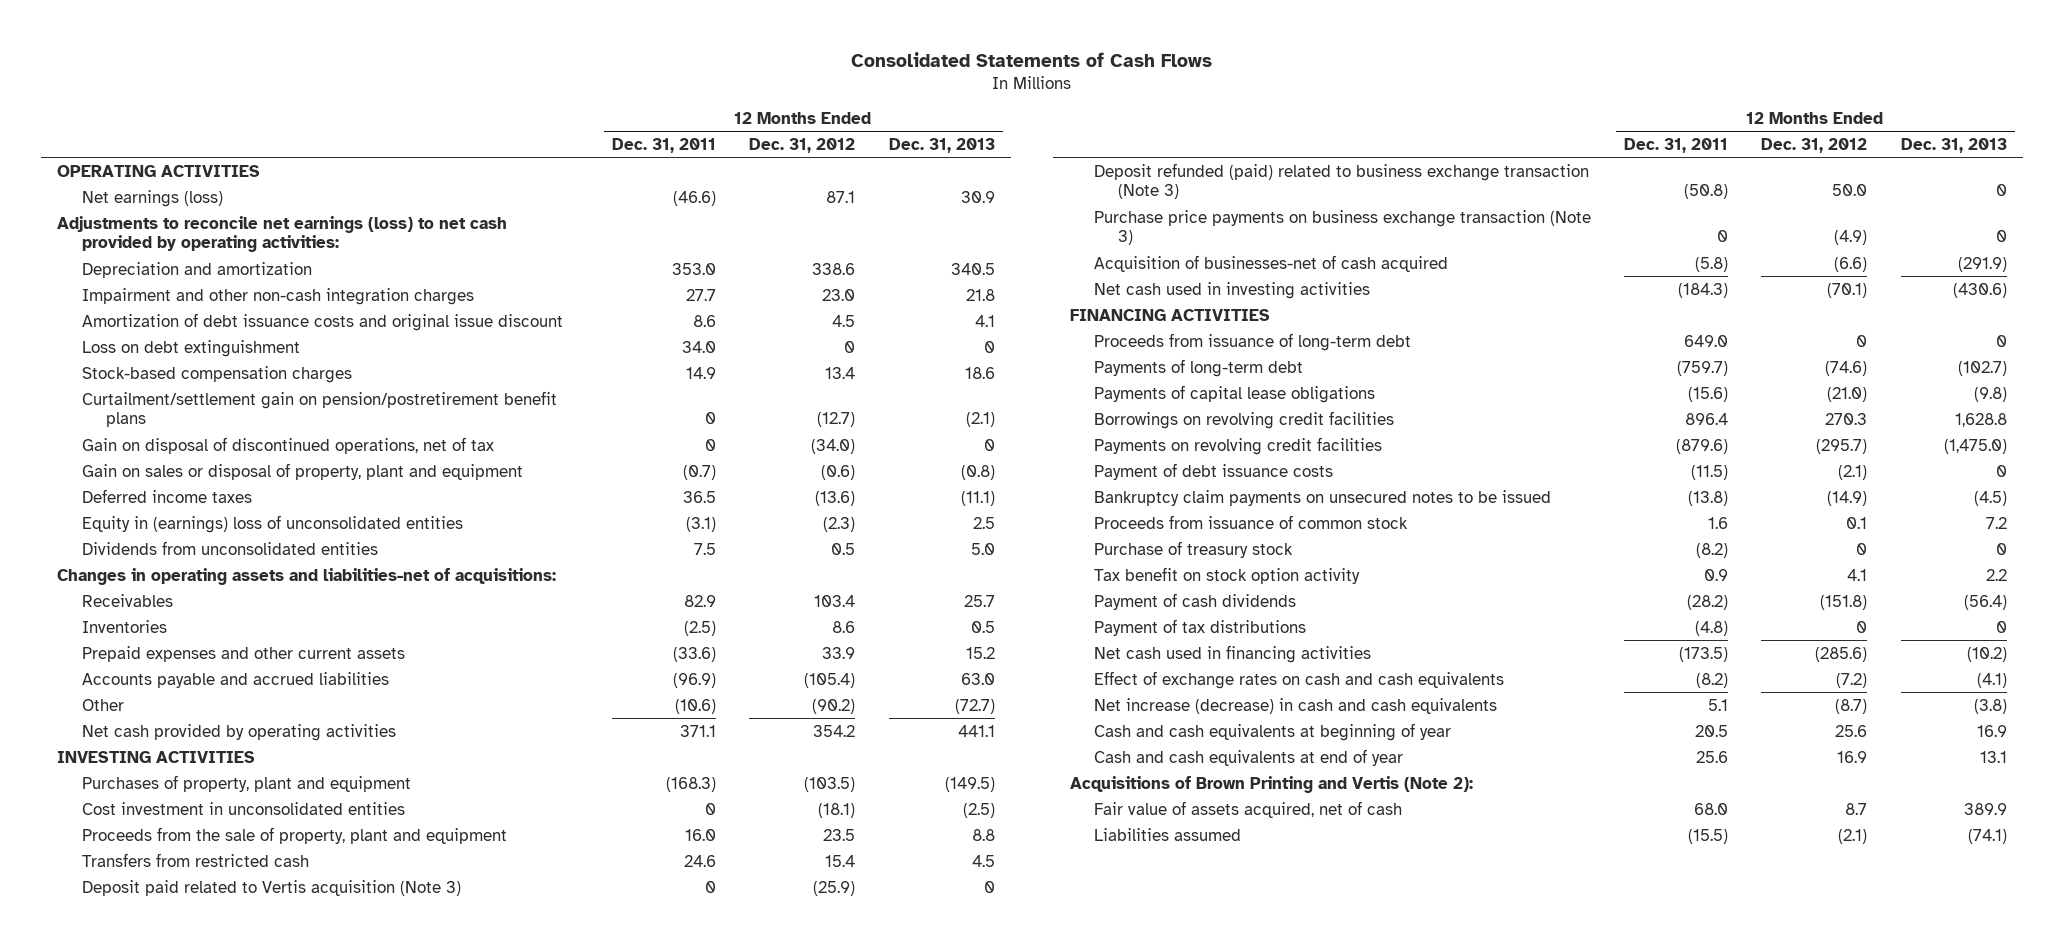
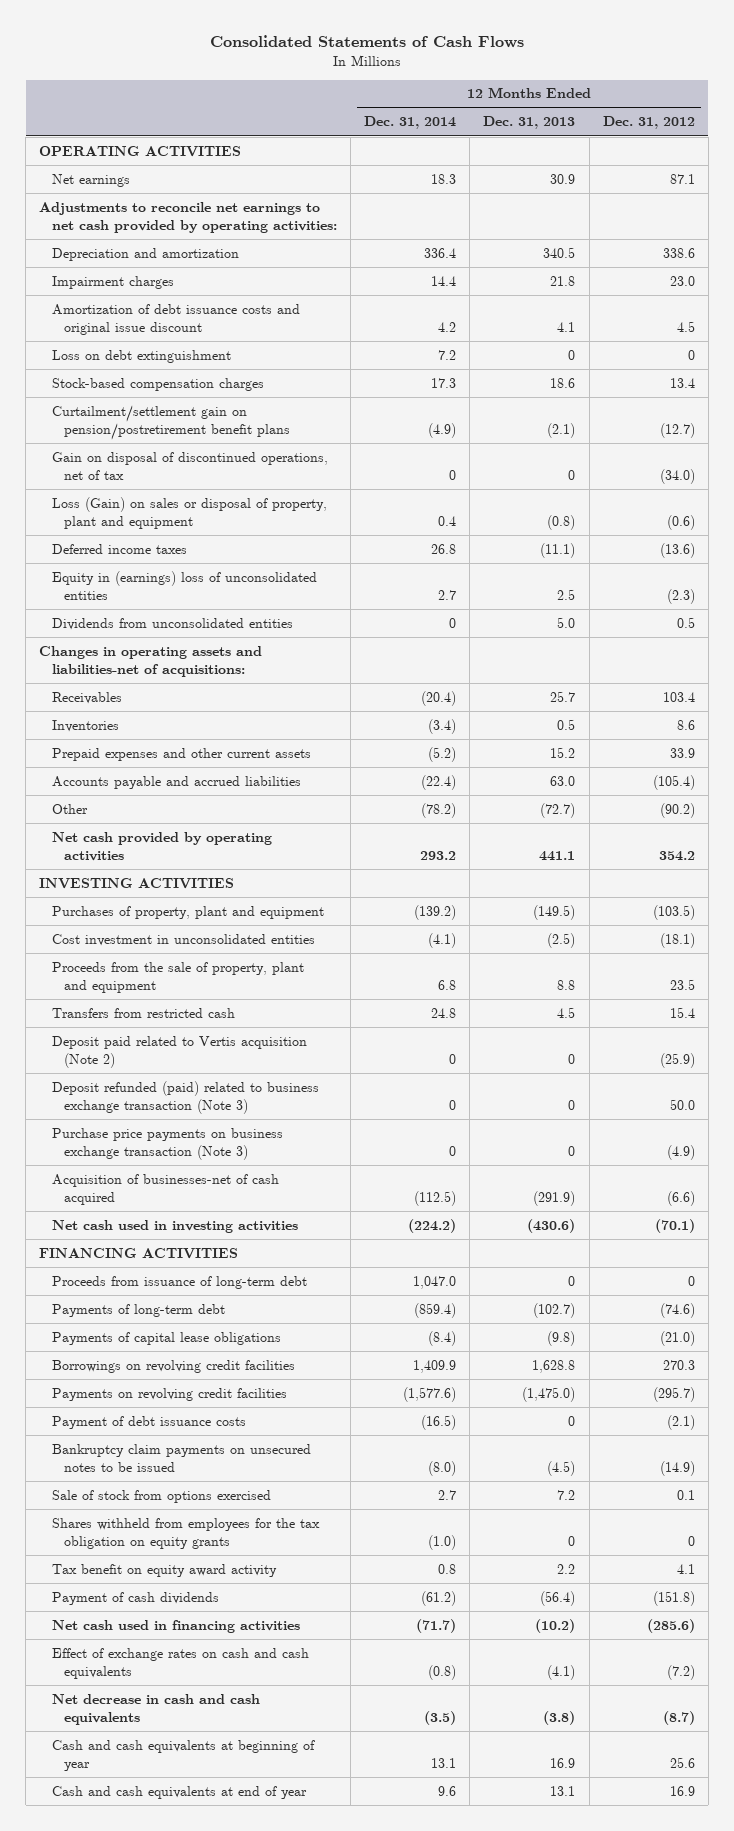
[611,137,716,153] Dec. 31, 2011 -> none
none -> [364,116,457,130] Dec. 31, 2014
[81,189,223,207] Net earnings (loss) -> [51,173,130,187] Net earnings
[57,215,508,253] Adjustments to reconcile net earnings (loss) to net cash provided by operating activities: -> [39,201,337,233] Adjustments to reconcile net earnings to net cash provided by operating activities:
[81,287,474,305] Impairment and other non-cash integration charges -> [51,275,174,289] Impairment charges
[81,462,523,480] Gain on sales or disposal of property, plant and equipment -> [51,496,327,529] Loss (Gain) on sales or disposal of property, plant and equipment
[81,879,461,896] Deposit paid related to Vertis acquisition (Note 3) -> [51,1035,307,1068] Deposit paid related to Vertis acquisition (Note 2)
[1093,540,1293,558] Purchase of treasury stock -> none
[1093,514,1408,529] Proceeds from issuance of common stock -> [51,1489,271,1503] Sale of stock from options exercised
none -> [51,1517,320,1549] Shares withheld from employees for the tax obligation on equity grants
[1093,566,1360,584] Tax benefit on stock option activity -> [51,1563,277,1577] Tax benefit on equity award activity
[1093,618,1306,636] Payment of tax distributions -> none
[1093,697,1497,714] Net increase (decrease) in cash and cash equivalents -> [51,1693,260,1725] Net decrease in cash and cash equivalents
[1069,775,1473,793] Acquisitions of Brown Printing and Vertis (Note 2): -> none
[1093,800,1402,818] Fair value of assets acquired, net of cash -> none
[1093,827,1241,841] Liabilities assumed -> none

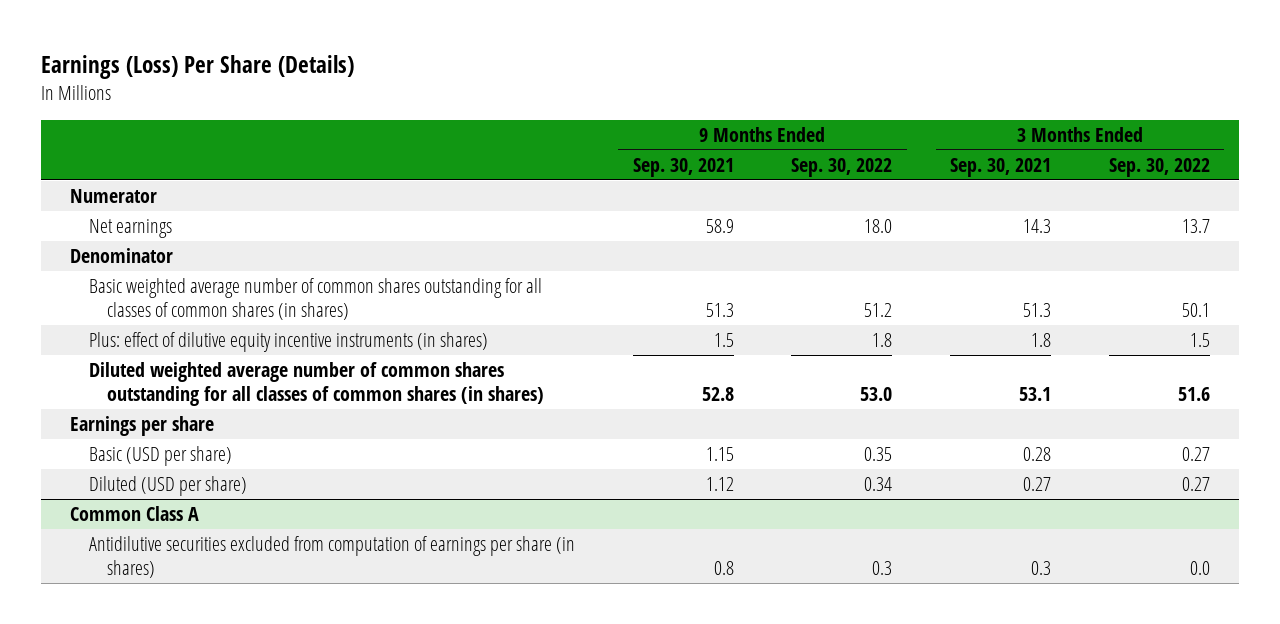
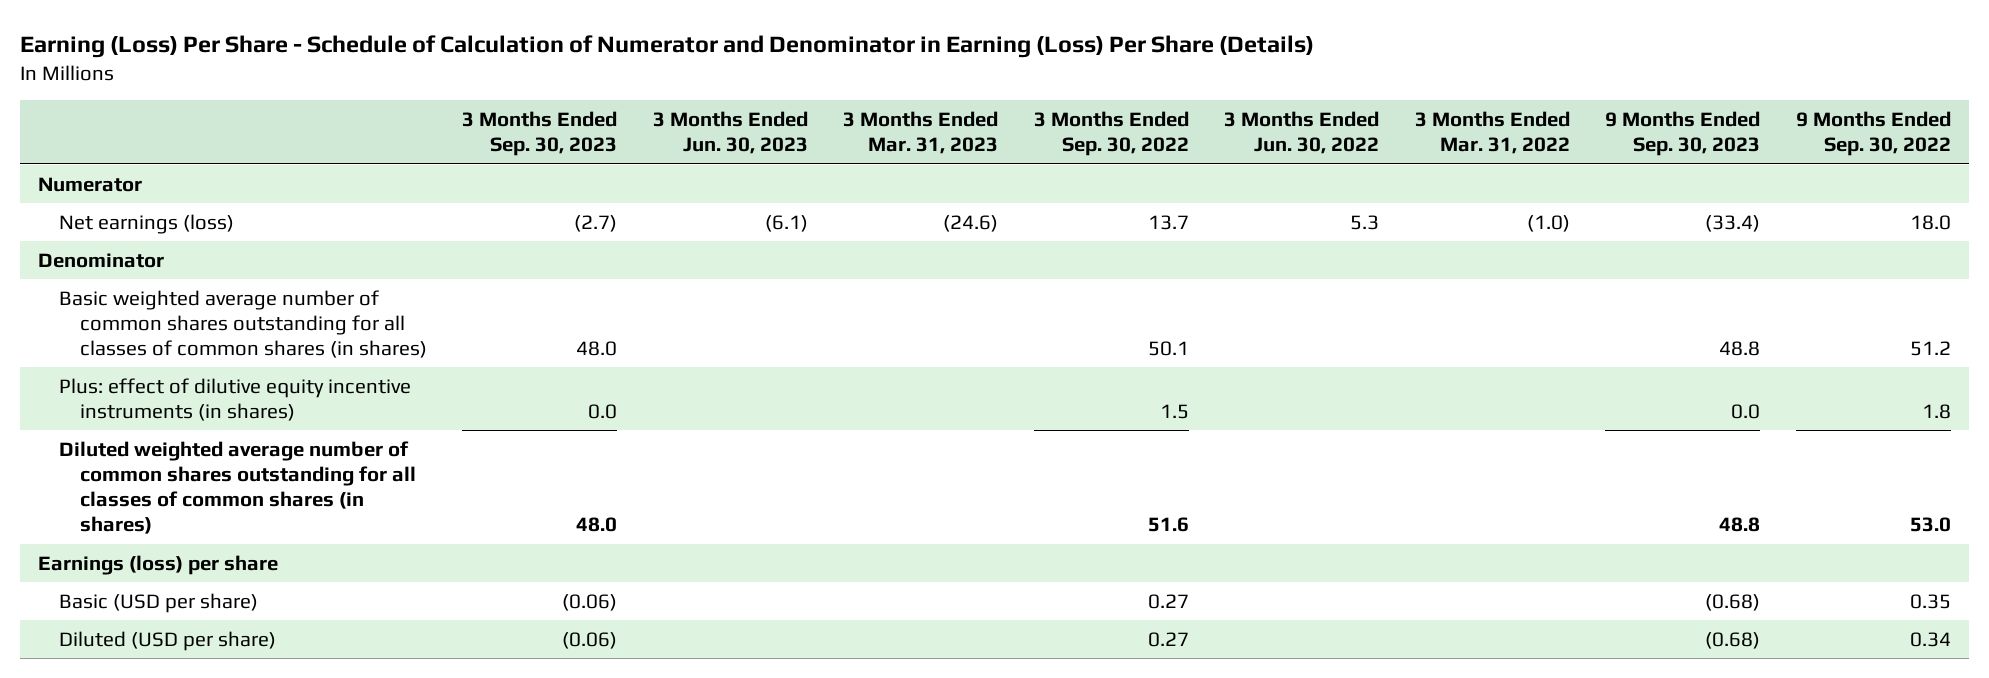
[41,54,355,79] Earnings (Loss) Per Share (Details) -> [20,35,1315,59] Earning (Loss) Per Share - Schedule of Calculation of Numerator and Denominator in Earning (Loss) Per Share (Details)
[632,157,734,177] Sep. 30, 2021 -> none
[950,157,1052,177] Sep. 30, 2021 -> none
none -> [462,111,618,157] 3 Months Ended Sep. 30, 2023
none -> [652,111,808,155] 3 Months Ended Jun. 30, 2023
none -> [843,111,999,155] 3 Months Ended Mar. 31, 2023
none -> [1224,111,1380,155] 3 Months Ended Jun. 30, 2022
none -> [1414,111,1570,155] 3 Months Ended Mar. 31, 2022
none -> [1605,111,1761,157] 9 Months Ended Sep. 30, 2023
[88,219,172,239] Net earnings -> [58,213,234,234] Net earnings (loss)
[70,416,215,437] Earnings per share -> [38,554,279,575] Earnings (loss) per share
[70,506,200,522] Common Class A -> none
[88,536,575,578] Antidilutive securities excluded from computation of earnings per share (in shares) -> none

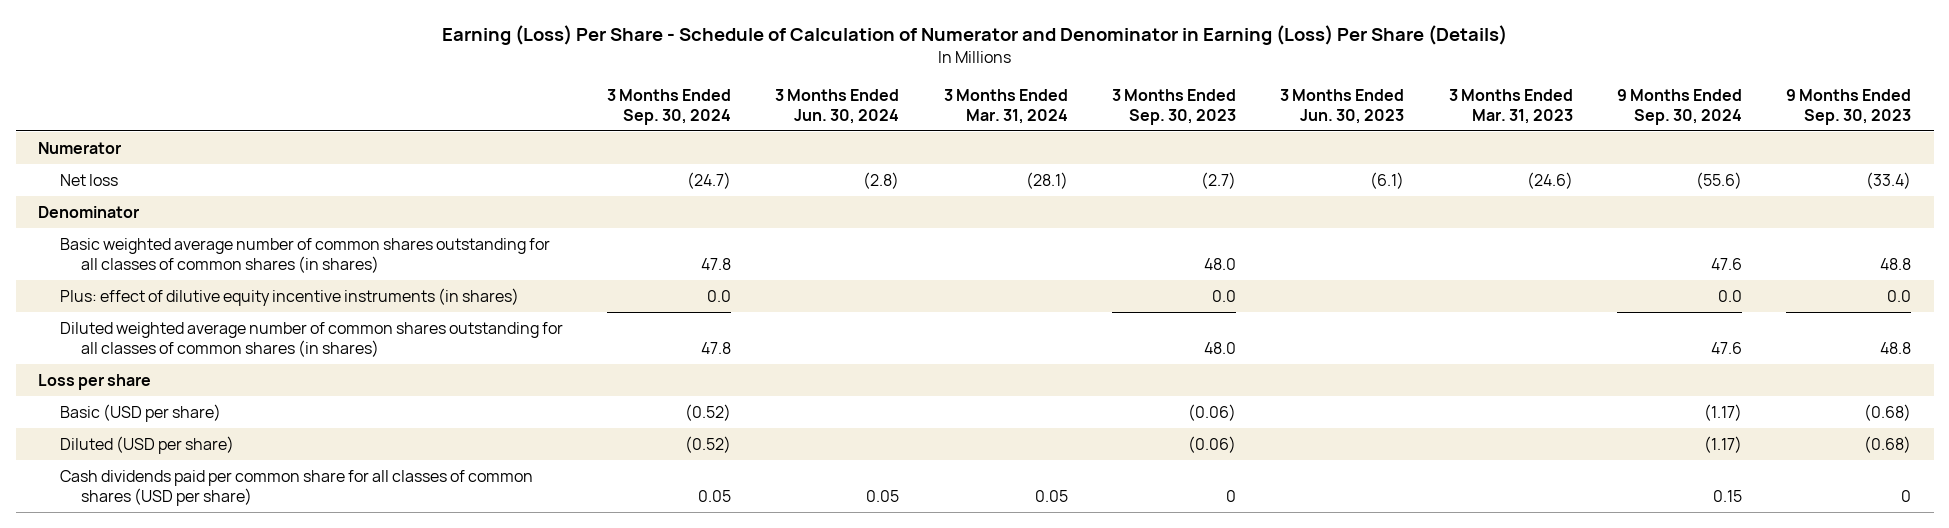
[1033,111,1189,157] 3 Months Ended Sep. 30, 2022 -> none
[1224,111,1380,155] 3 Months Ended Jun. 30, 2022 -> none
[1414,111,1570,155] 3 Months Ended Mar. 31, 2022 -> none
[1795,111,1951,157] 9 Months Ended Sep. 30, 2022 -> none
none -> [607,88,732,126] 3 Months Ended Sep. 30, 2024
none -> [775,88,900,125] 3 Months Ended Jun. 30, 2024
none -> [943,88,1068,125] 3 Months Ended Mar. 31, 2024
none -> [1617,88,1743,126] 9 Months Ended Sep. 30, 2024
[58,213,234,234] Net earnings (loss) -> [59,173,118,186] Net loss
[38,554,279,575] Earnings (loss) per share -> [38,373,152,390] Loss per share
none -> [59,469,533,506] Cash dividends paid per common share for all classes of common shares (USD per share)

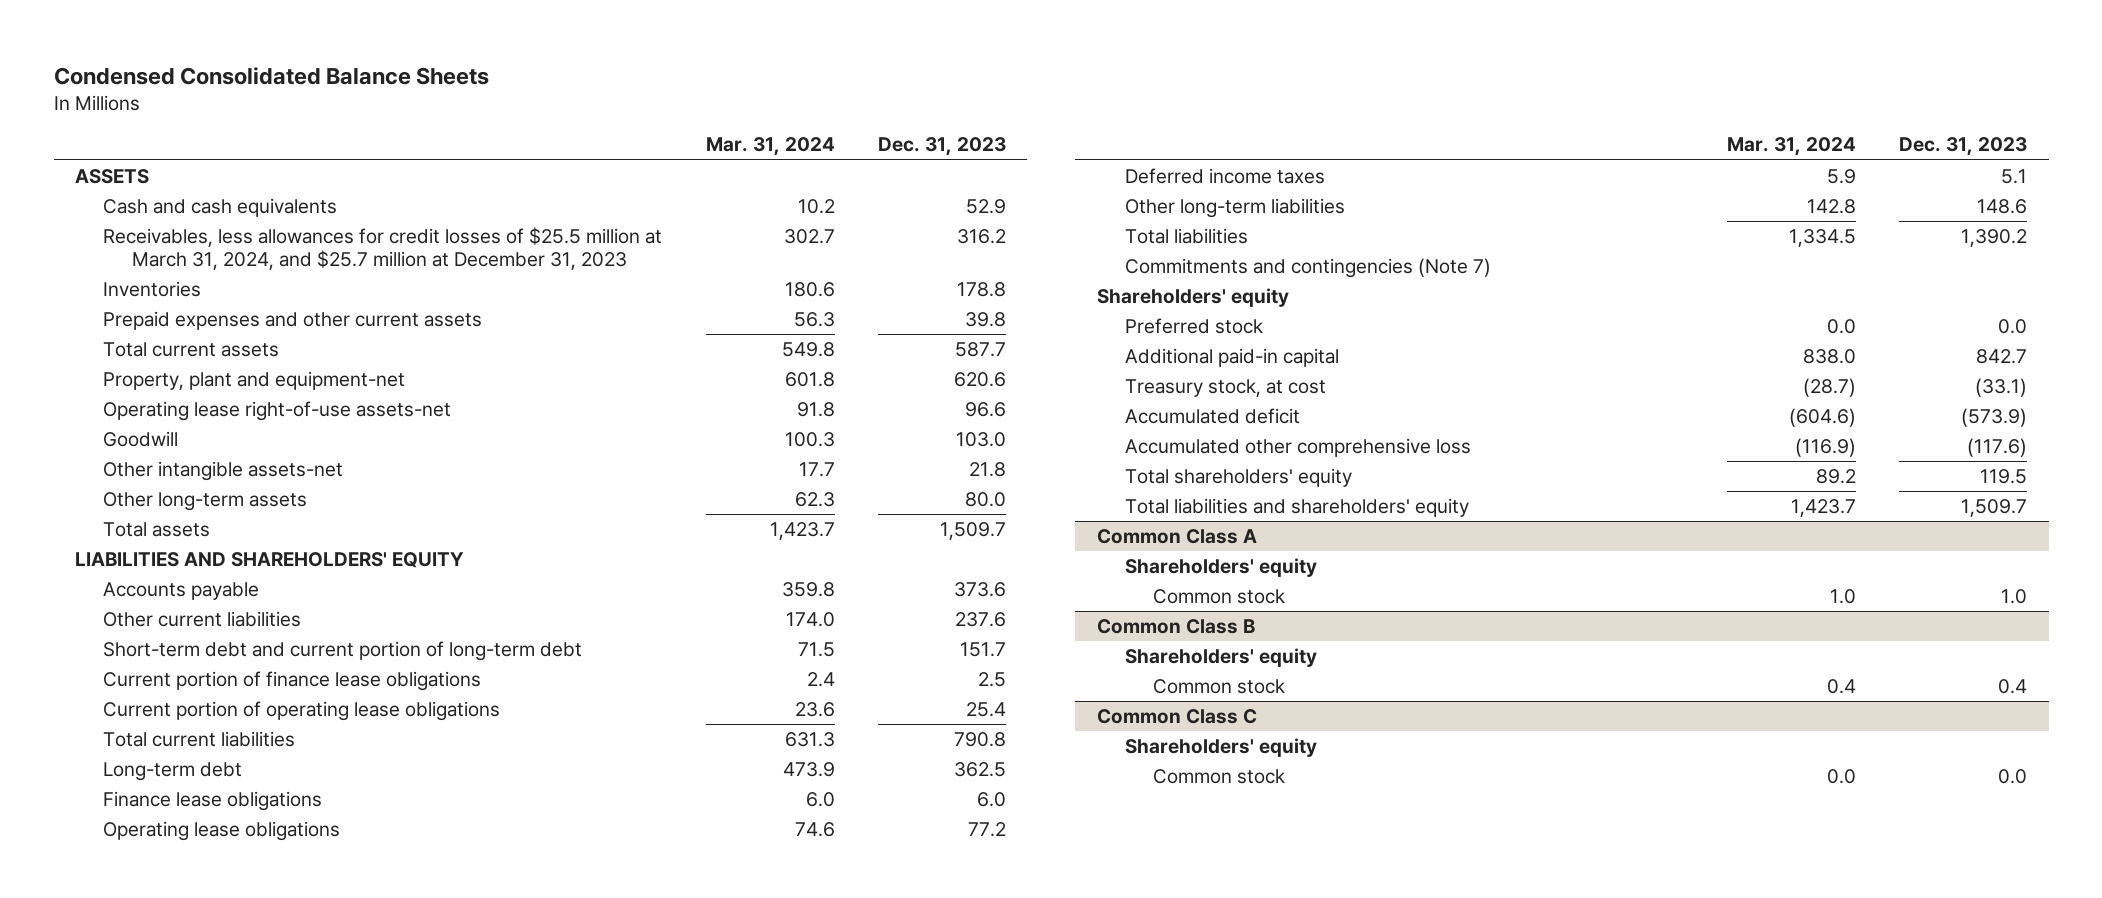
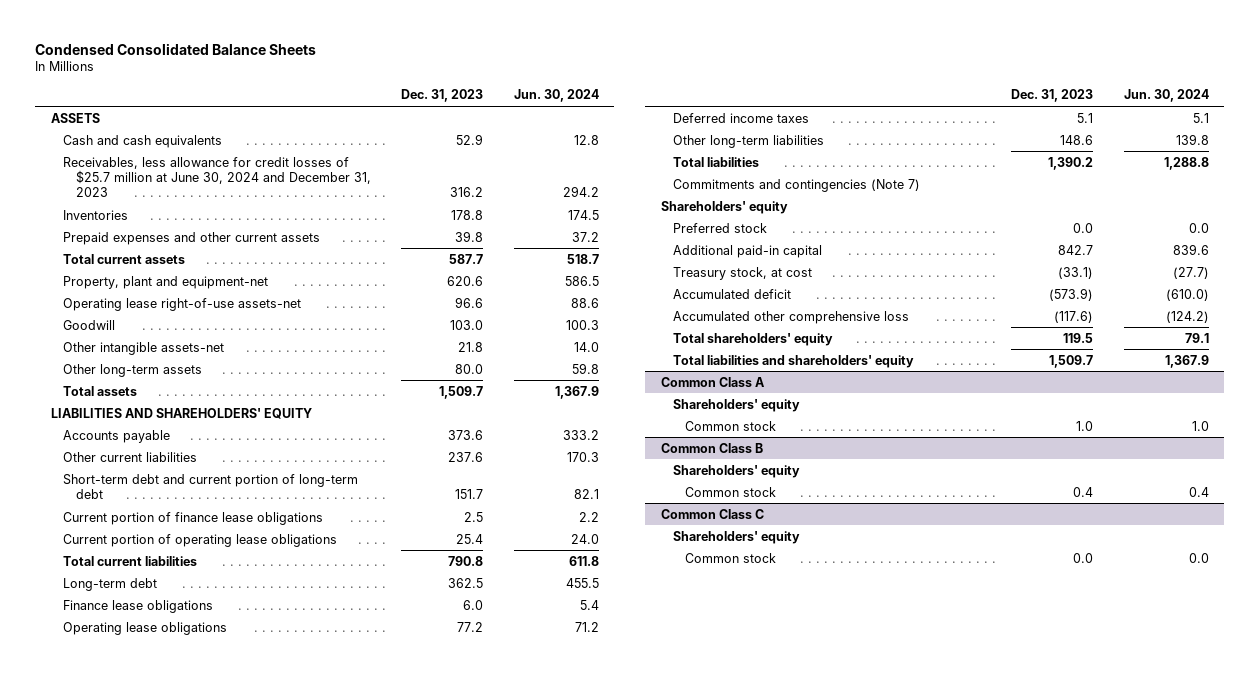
[705,137,835,157] Mar. 31, 2024 -> none
none -> [513,89,599,103] Jun. 30, 2024
[103,226,663,270] Receivables, less allowances for credit losses of $25.5 million at March 31, 2024, and $25.7 million at December 31, 2023 -> [63,156,371,198] Receivables, less allowance for credit losses of $25.7 million at June 30, 2024 and December 31, 2023

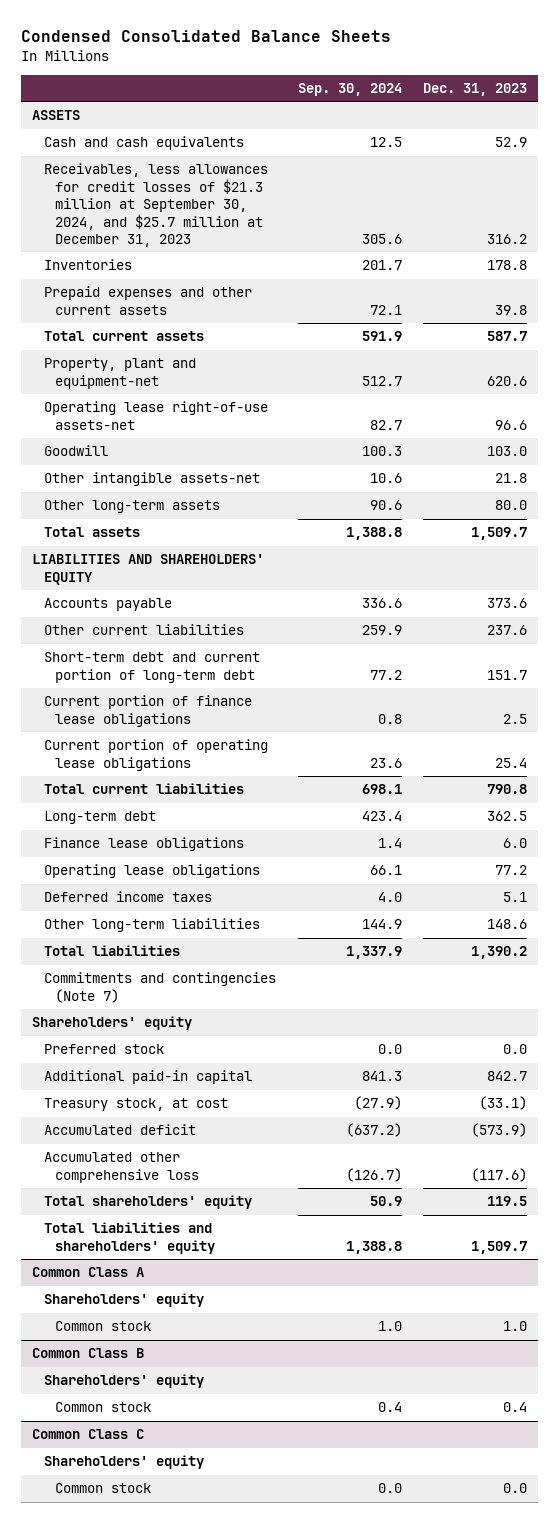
[513,89,599,103] Jun. 30, 2024 -> none
none -> [297,82,402,96] Sep. 30, 2024
[63,156,371,198] Receivables, less allowance for credit losses of $25.7 million at June 30, 2024 and December 31, 2023 -> [43,163,268,247] Receivables, less allowances for credit losses of $21.3 million at September 30, 2024, and $25.7 million at December 31, 2023

